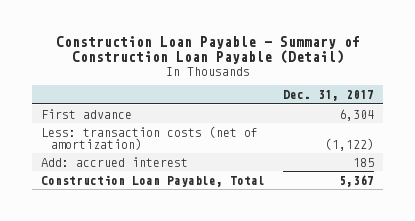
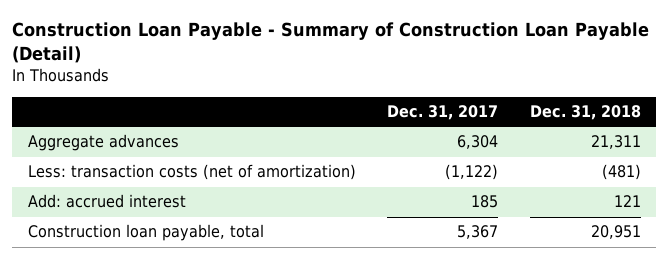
none -> [529,105,641,121] Dec. 31, 2018
[40,108,132,119] First advance -> [28,134,180,152] Aggregate advances
[40,174,265,187] Construction Loan Payable, Total -> [28,224,265,242] Construction loan payable, total

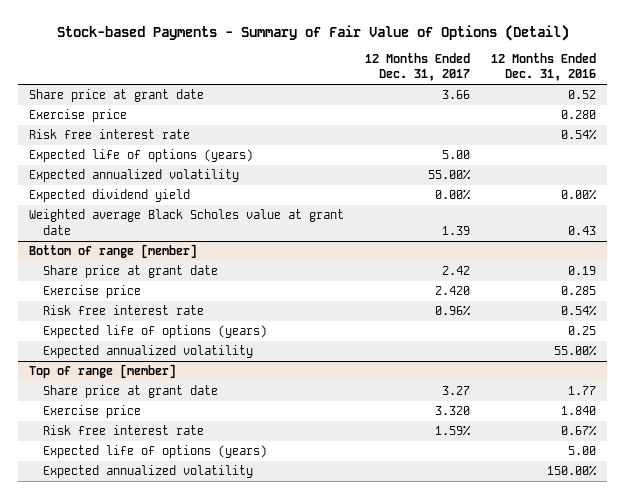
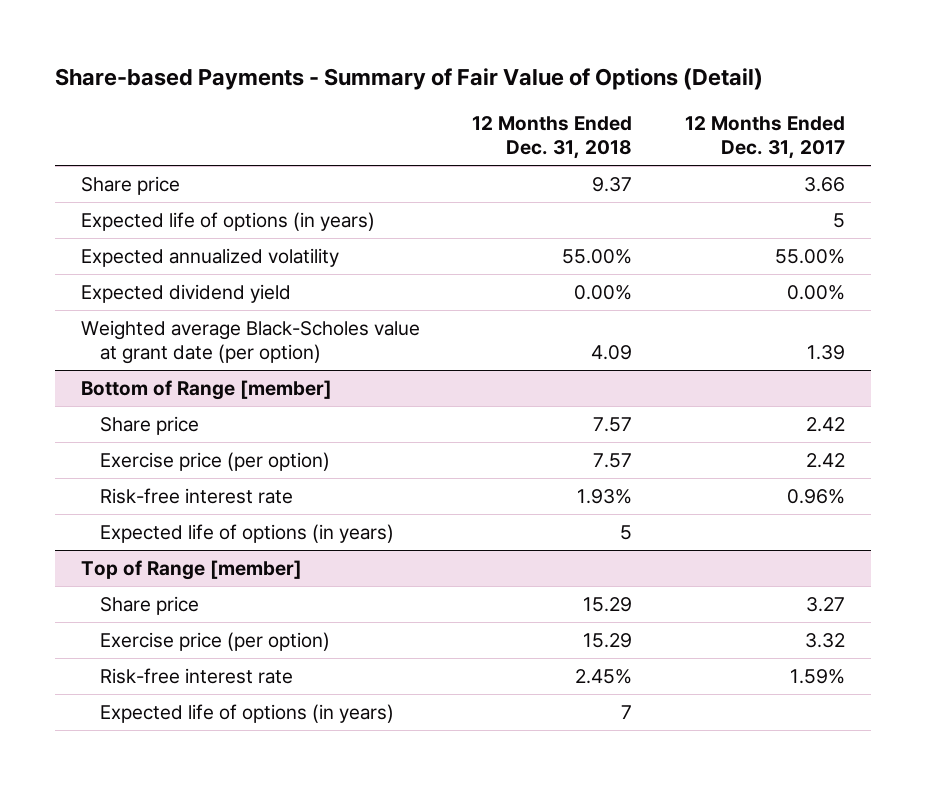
[56,24,569,41] Stock-based Payments - Summary of Fair Value of Options (Detail) -> [54,68,763,91] Share-based Payments - Summary of Fair Value of Options (Detail)
[491,53,597,82] 12 Months Ended Dec. 31, 2016 -> none
none -> [472,115,633,159] 12 Months Ended Dec. 31, 2018
[28,109,127,123] Exercise price -> none
[28,129,190,140] Risk free interest rate -> none
[28,89,204,103] Share price at grant date -> [81,176,181,196] Share price
[28,149,253,163] Expected life of options (years) -> [81,212,376,232] Expected life of options (in years)
[442,150,471,160] 5.00 -> [832,213,845,229] 5
[43,345,254,359] Expected annualized volatility -> none
[43,465,254,479] Expected annualized volatility -> none
[28,209,344,235] Weighted average Black Scholes value at grant date -> [81,320,421,365] Weighted average Black-Scholes value at grant date (per option)
[28,244,197,259] Bottom of range [member] -> [81,380,333,401] Bottom of Range [member]
[43,265,219,279] Share price at grant date -> [99,416,199,436] Share price
[43,285,142,299] Exercise price -> [99,452,330,472] Exercise price (per option)
[435,286,471,296] 2.420 -> [805,453,845,469] 2.42
[43,305,205,316] Risk free interest rate -> [99,488,293,505] Risk-free interest rate
[43,325,268,339] Expected life of options (years) -> [99,524,394,544] Expected life of options (in years)
[28,364,176,379] Top of range [member] -> [81,560,303,581] Top of Range [member]
[43,385,219,399] Share price at grant date -> [99,596,199,616] Share price
[43,405,142,419] Exercise price -> [99,632,330,652] Exercise price (per option)
[435,406,471,416] 3.320 -> [804,633,845,649] 3.32
[43,425,205,436] Risk free interest rate -> [99,668,293,685] Risk-free interest rate
[43,445,268,459] Expected life of options (years) -> [99,704,394,724] Expected life of options (in years)

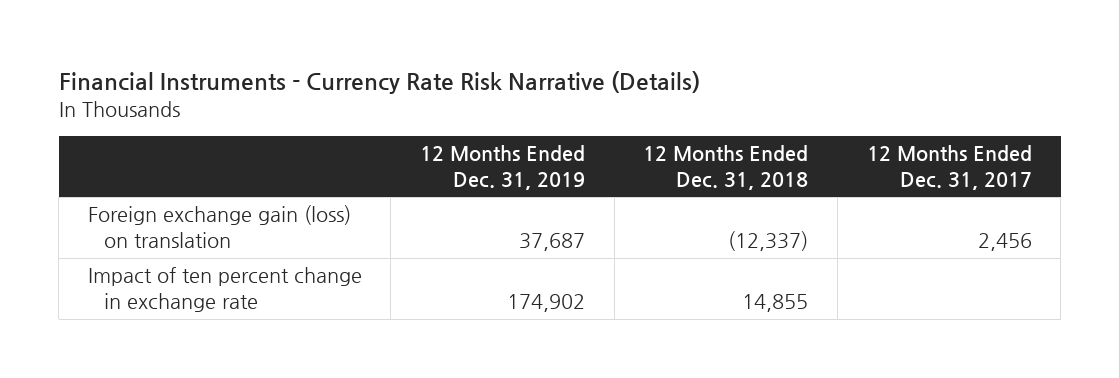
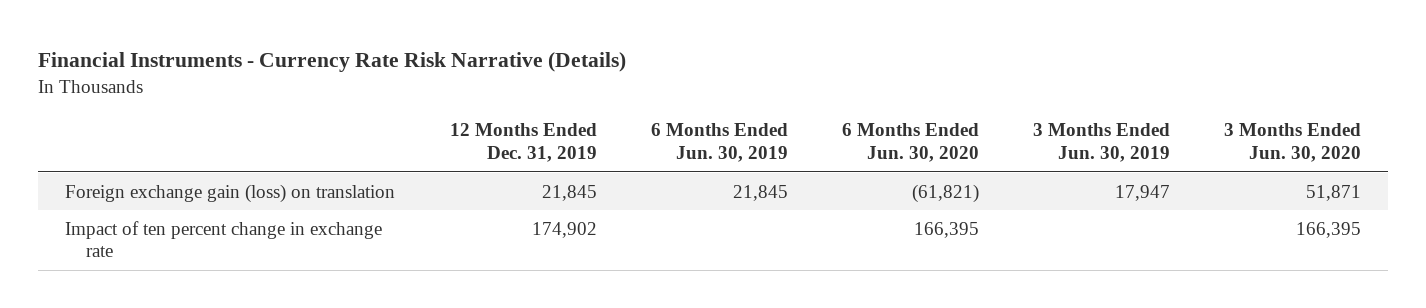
[643,145,809,190] 12 Months Ended Dec. 31, 2018 -> none
[866,145,1032,190] 12 Months Ended Dec. 31, 2017 -> none
none -> [650,123,788,163] 6 Months Ended Jun. 30, 2019
none -> [841,123,979,163] 6 Months Ended Jun. 30, 2020
none -> [1032,123,1170,163] 3 Months Ended Jun. 30, 2019
none -> [1224,123,1362,163] 3 Months Ended Jun. 30, 2020
[518,232,585,251] 37,687 -> [541,184,597,201] 21,845

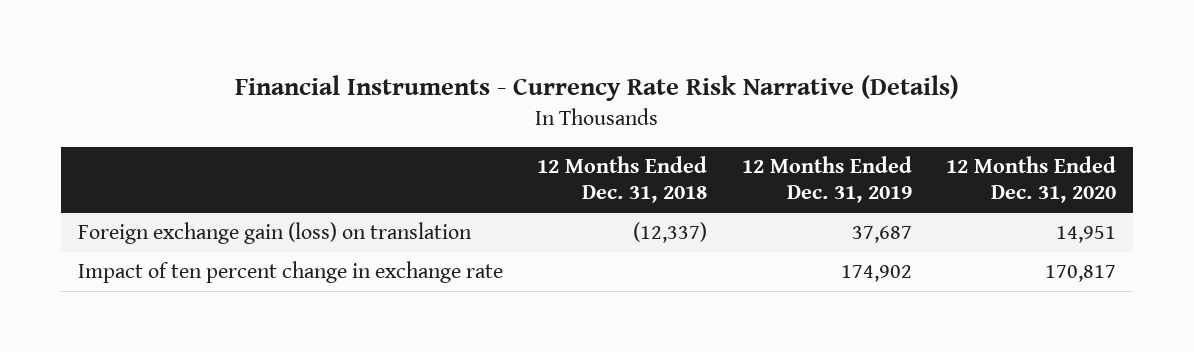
[650,123,788,163] 6 Months Ended Jun. 30, 2019 -> none
[841,123,979,163] 6 Months Ended Jun. 30, 2020 -> none
[1032,123,1170,163] 3 Months Ended Jun. 30, 2019 -> none
[1224,123,1362,163] 3 Months Ended Jun. 30, 2020 -> none
none -> [537,156,708,204] 12 Months Ended Dec. 31, 2018
none -> [945,156,1116,204] 12 Months Ended Dec. 31, 2020
[541,184,597,201] 21,845 -> [851,226,912,244] 37,687

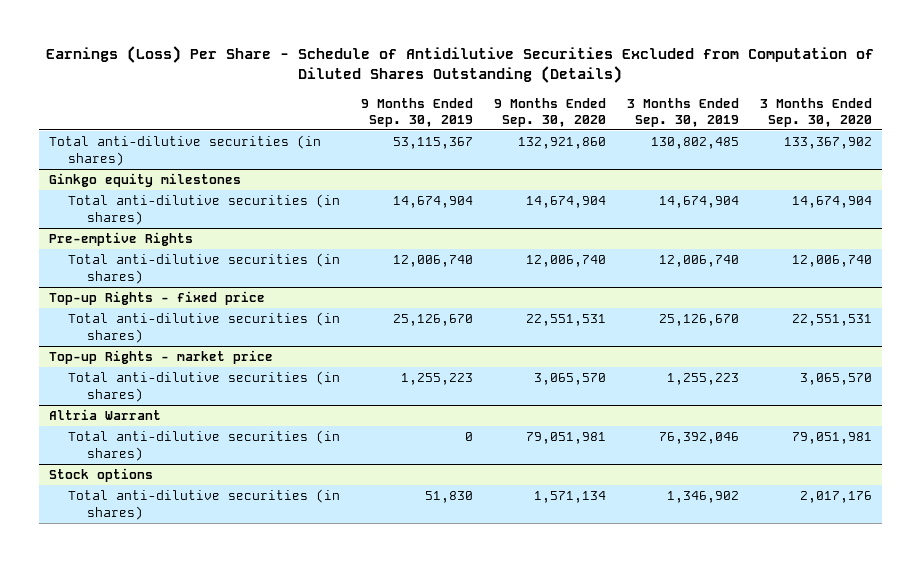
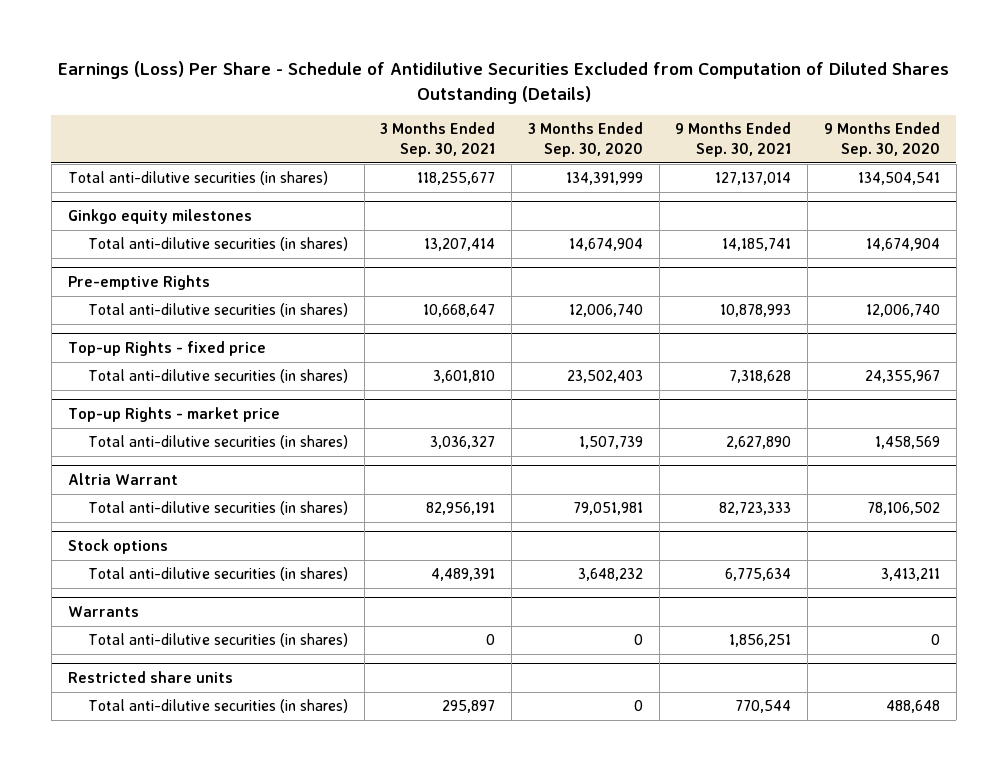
[360,97,473,127] 9 Months Ended Sep. 30, 2019 -> none
[626,97,739,127] 3 Months Ended Sep. 30, 2019 -> none
none -> [380,122,496,158] 3 Months Ended Sep. 30, 2021
none -> [675,122,792,158] 9 Months Ended Sep. 30, 2021
[517,137,606,150] 132,921,860 -> [857,172,940,186] 134,504,541
[783,137,872,150] 133,367,902 -> [565,172,643,186] 134,391,999
[525,314,606,327] 22,551,531 -> [864,370,940,384] 24,355,967
[791,314,872,327] 22,551,531 -> [566,370,643,384] 23,502,403
[533,373,606,386] 3,065,570 -> [874,436,940,450] 1,458,569
[799,373,872,386] 3,065,570 -> [578,436,643,450] 1,507,739
[525,432,606,445] 79,051,981 -> [866,502,940,516] 78,106,502
[533,491,606,504] 1,571,134 -> [880,568,940,582] 3,413,211
[799,491,872,504] 2,017,176 -> [577,568,643,582] 3,648,232
none -> [67,606,139,618] Warrants
none -> [87,633,348,648] Total anti-dilutive securities (in shares)
none -> [67,671,233,684] Restricted share units
none -> [87,699,348,714] Total anti-dilutive securities (in shares)

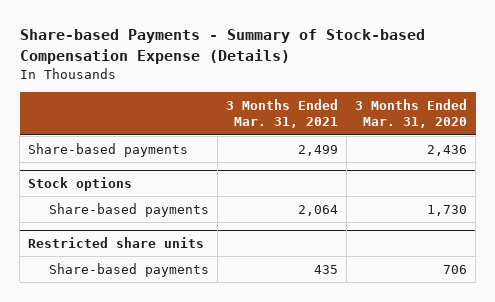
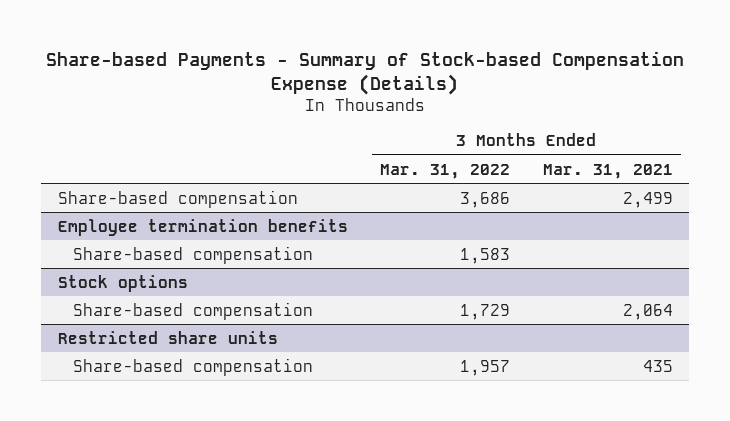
[354,98,467,129] 3 Months Ended Mar. 31, 2020 -> none
none -> [380,163,511,179] Mar. 31, 2022
[28,142,189,157] Share-based payments -> [57,189,298,208] Share-based compensation
none -> [57,218,348,236] Employee termination benefits
none -> [72,245,313,264] Share-based compensation
[48,202,209,217] Share-based payments -> [72,301,313,320] Share-based compensation
[48,262,209,277] Share-based payments -> [72,357,313,376] Share-based compensation

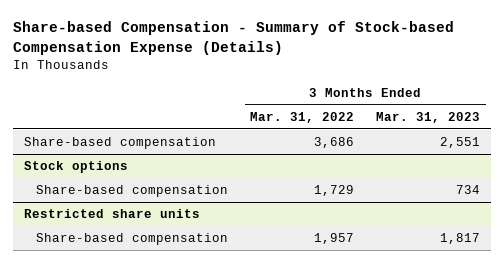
[46,50,685,95] Share-based Payments - Summary of Stock-based Compensation Expense (Details) -> [12,21,454,55] Share-based Compensation - Summary of Stock-based Compensation Expense (Details)
[542,163,673,179] Mar. 31, 2021 -> none
none -> [376,111,481,123] Mar. 31, 2023
[57,218,348,236] Employee termination benefits -> none
[72,245,313,264] Share-based compensation -> none

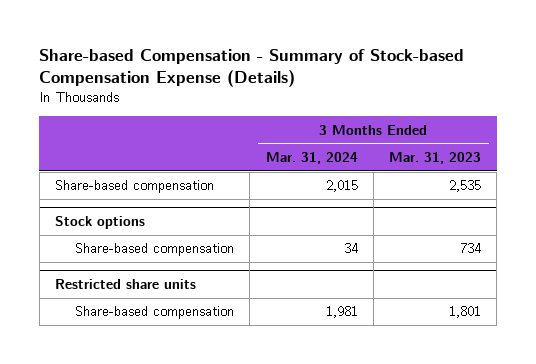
[250,111,355,123] Mar. 31, 2022 -> none
none -> [265,151,358,164] Mar. 31, 2024
[440,136,481,148] 2,551 -> [449,180,482,193] 2,535
[440,232,481,244] 1,817 -> [449,306,482,319] 1,801

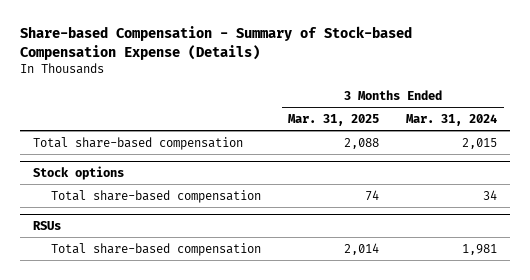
[389,151,482,164] Mar. 31, 2023 -> none
none -> [288,114,380,127] Mar. 31, 2025
[55,180,215,194] Share-based compensation -> [33,136,244,150] Total share-based compensation
[75,243,235,257] Share-based compensation -> [51,189,262,203] Total share-based compensation
[55,278,197,289] Restricted share units -> [33,221,62,231] RSUs
[75,306,235,320] Share-based compensation -> [51,242,262,256] Total share-based compensation

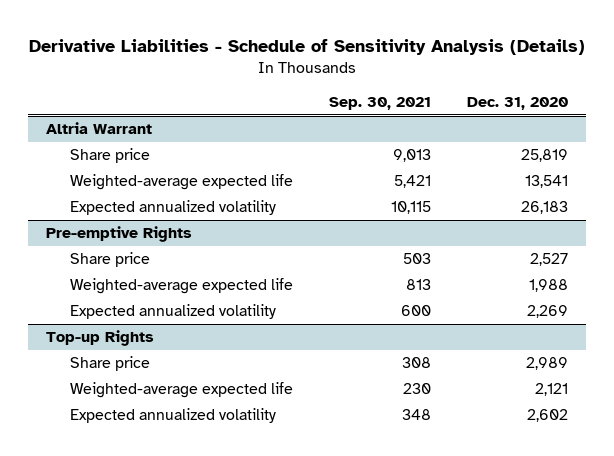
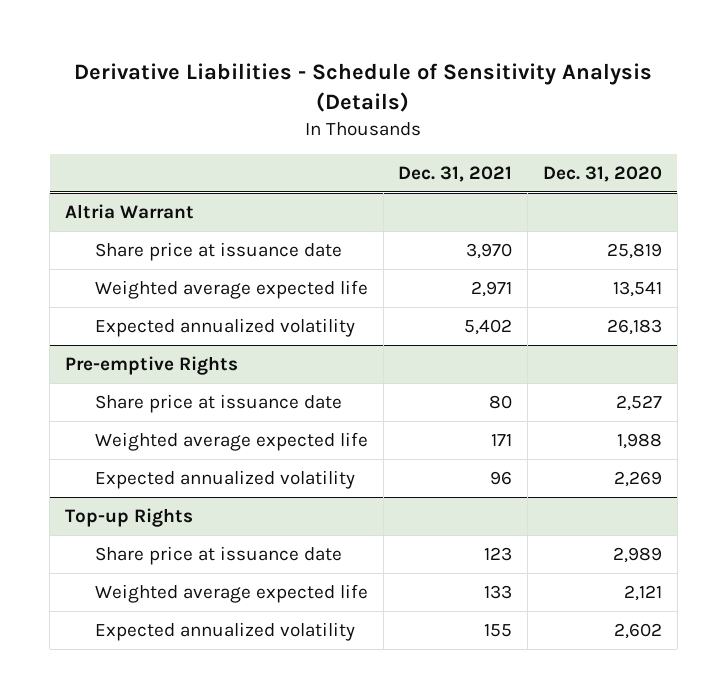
[328,97,431,111] Sep. 30, 2021 -> none
none -> [398,165,513,182] Dec. 31, 2021
[69,148,150,164] Share price -> [94,242,342,262] Share price at issuance date
[69,174,293,191] Weighted-average expected life -> [94,280,368,300] Weighted average expected life
[69,252,150,268] Share price -> [94,394,342,414] Share price at issuance date
[69,278,293,295] Weighted-average expected life -> [94,432,368,452] Weighted average expected life
[69,356,150,372] Share price -> [94,546,342,566] Share price at issuance date
[69,382,293,399] Weighted-average expected life -> [94,584,368,604] Weighted average expected life

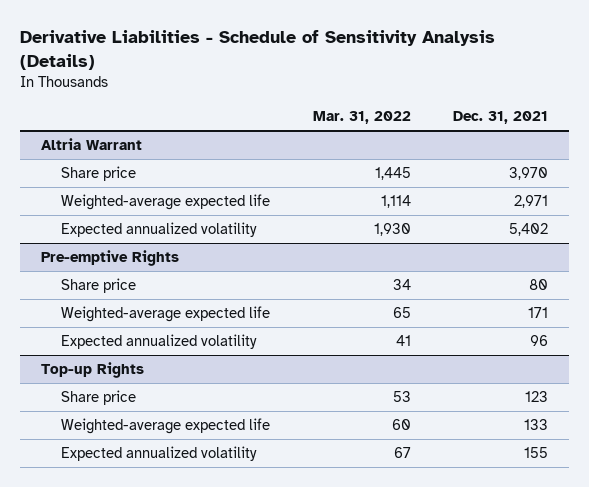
[542,165,662,182] Dec. 31, 2020 -> none
none -> [312,111,411,125] Mar. 31, 2022
[94,242,342,262] Share price at issuance date -> [61,166,137,182] Share price
[94,280,368,300] Weighted average expected life -> [61,194,271,211] Weighted-average expected life
[94,394,342,414] Share price at issuance date -> [61,278,137,294] Share price
[94,432,368,452] Weighted average expected life -> [61,306,271,323] Weighted-average expected life
[94,546,342,566] Share price at issuance date -> [61,390,137,406] Share price
[94,584,368,604] Weighted average expected life -> [61,418,271,435] Weighted-average expected life

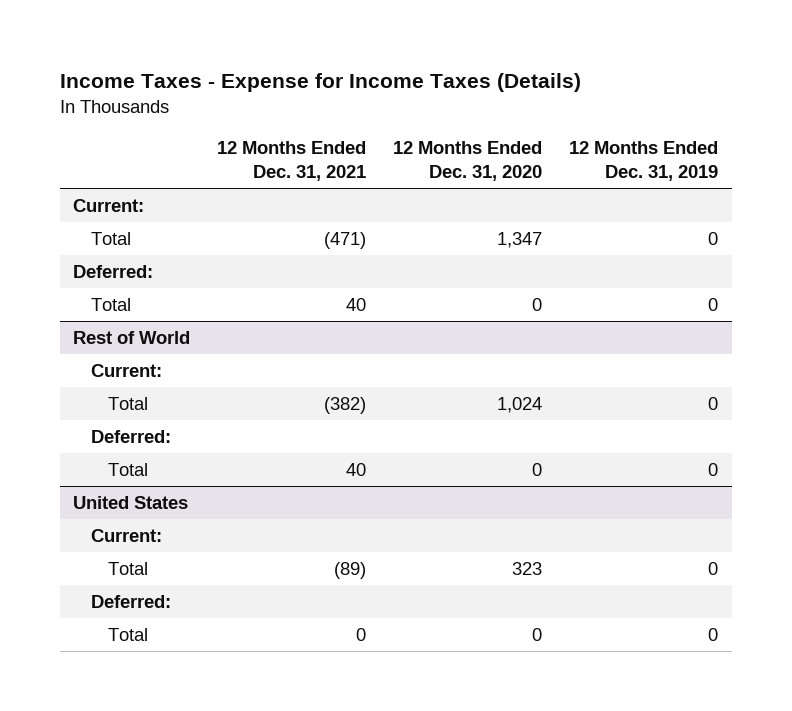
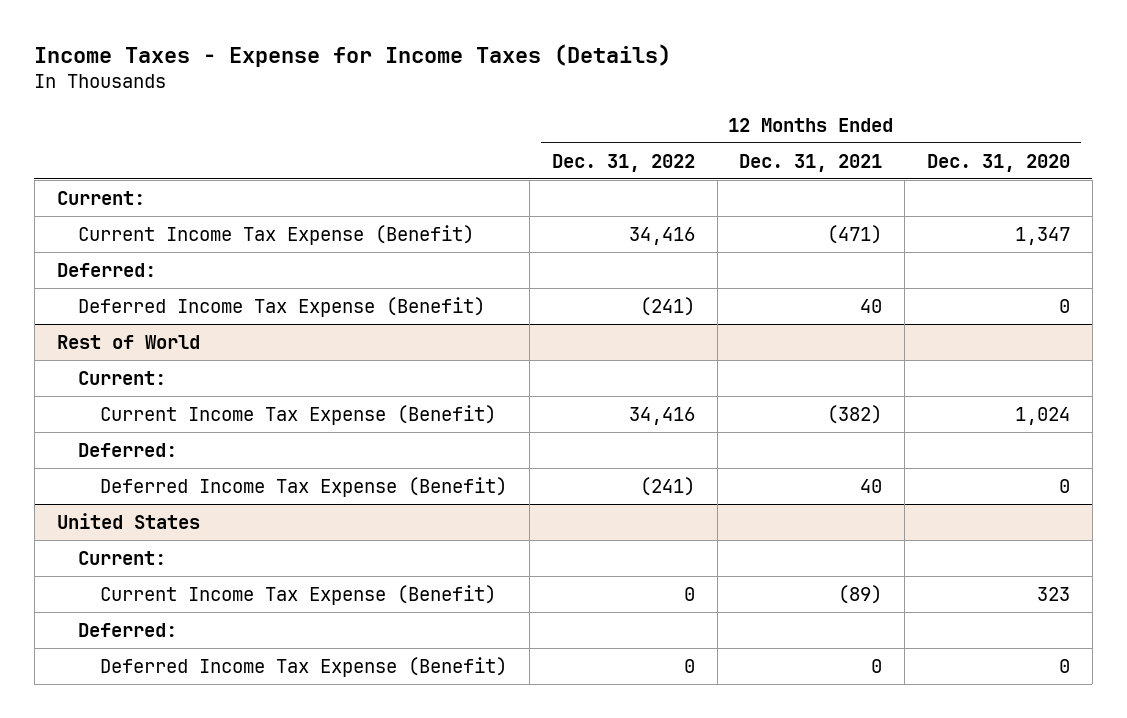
[569,141,719,181] 12 Months Ended Dec. 31, 2019 -> none
none -> [551,153,695,172] Dec. 31, 2022
[90,231,131,245] Total -> [78,224,475,245] Current Income Tax Expense (Benefit)
[90,297,131,311] Total -> [78,296,486,317] Deferred Income Tax Expense (Benefit)
[107,396,148,410] Total -> [100,404,497,425] Current Income Tax Expense (Benefit)
[107,462,148,476] Total -> [100,476,508,497] Deferred Income Tax Expense (Benefit)
[107,561,148,575] Total -> [100,584,497,605] Current Income Tax Expense (Benefit)
[107,627,148,641] Total -> [100,656,508,677] Deferred Income Tax Expense (Benefit)

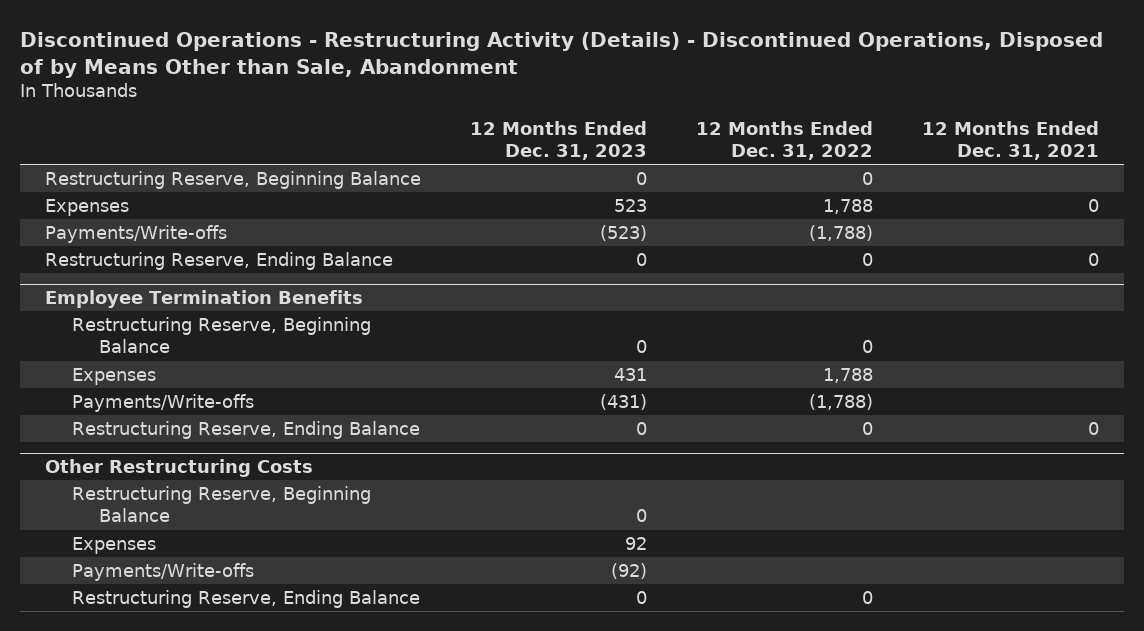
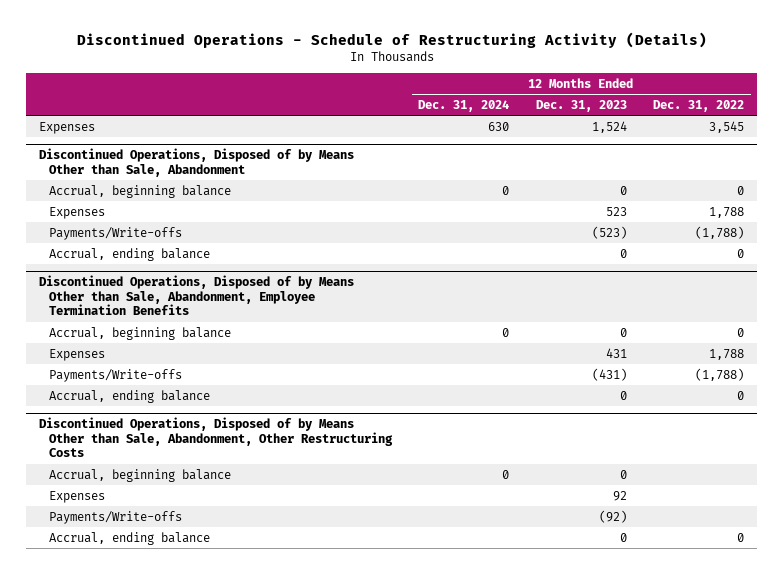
[20,32,1104,79] Discontinued Operations - Restructuring Activity (Details) - Discontinued Operations, Disposed of by Means Other than Sale, Abandonment -> [76,31,707,48] Discontinued Operations - Schedule of Restructuring Activity (Details)
[922,120,1100,160] 12 Months Ended Dec. 31, 2021 -> none
none -> [418,99,510,112] Dec. 31, 2024
none -> [39,121,96,134] Expenses
none -> [39,147,355,177] Discontinued Operations, Disposed of by Means Other than Sale, Abandonment
[44,171,421,190] Restructuring Reserve, Beginning Balance -> [48,184,231,198] Accrual, beginning balance
[44,290,363,309] Employee Termination Benefits -> none
[44,252,393,271] Restructuring Reserve, Ending Balance -> [48,247,210,261] Accrual, ending balance
none -> [39,274,355,316] Discontinued Operations, Disposed of by Means Other than Sale, Abandonment, Employee Termination Benefits
[72,317,372,354] Restructuring Reserve, Beginning Balance -> [48,326,231,340] Accrual, beginning balance
[44,459,313,478] Other Restructuring Costs -> none
[72,421,421,440] Restructuring Reserve, Ending Balance -> [48,389,210,403] Accrual, ending balance
none -> [39,416,393,458] Discontinued Operations, Disposed of by Means Other than Sale, Abandonment, Other Restructuring Costs
[72,486,372,523] Restructuring Reserve, Beginning Balance -> [48,468,231,482] Accrual, beginning balance
[72,590,421,609] Restructuring Reserve, Ending Balance -> [48,531,210,545] Accrual, ending balance

